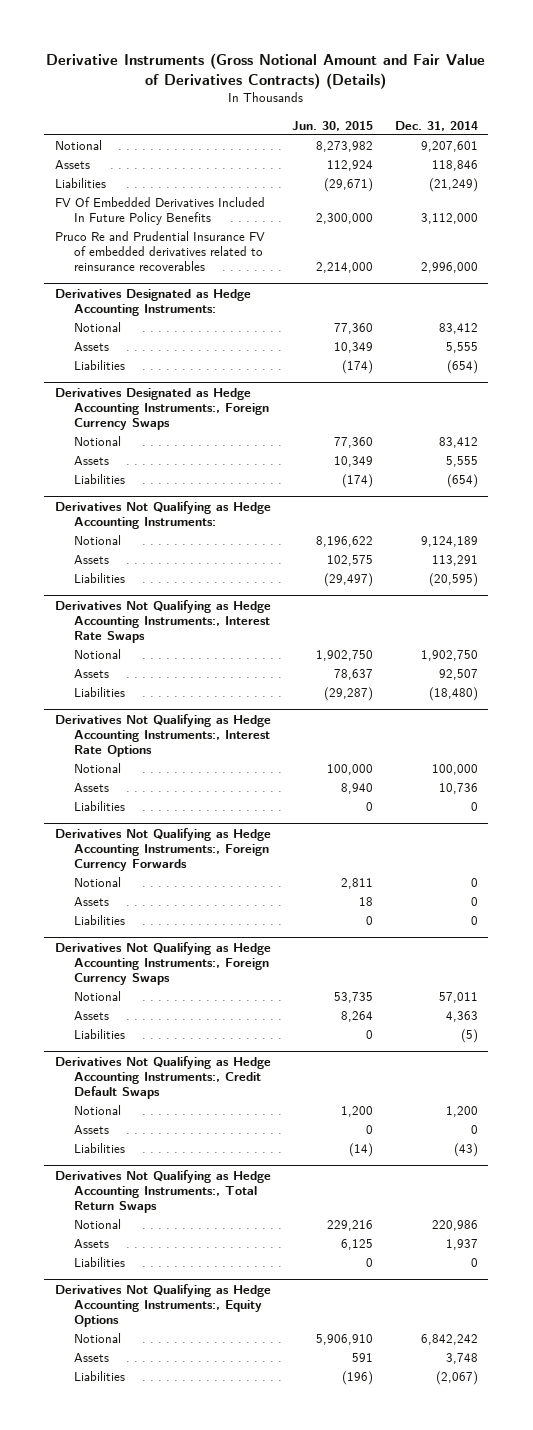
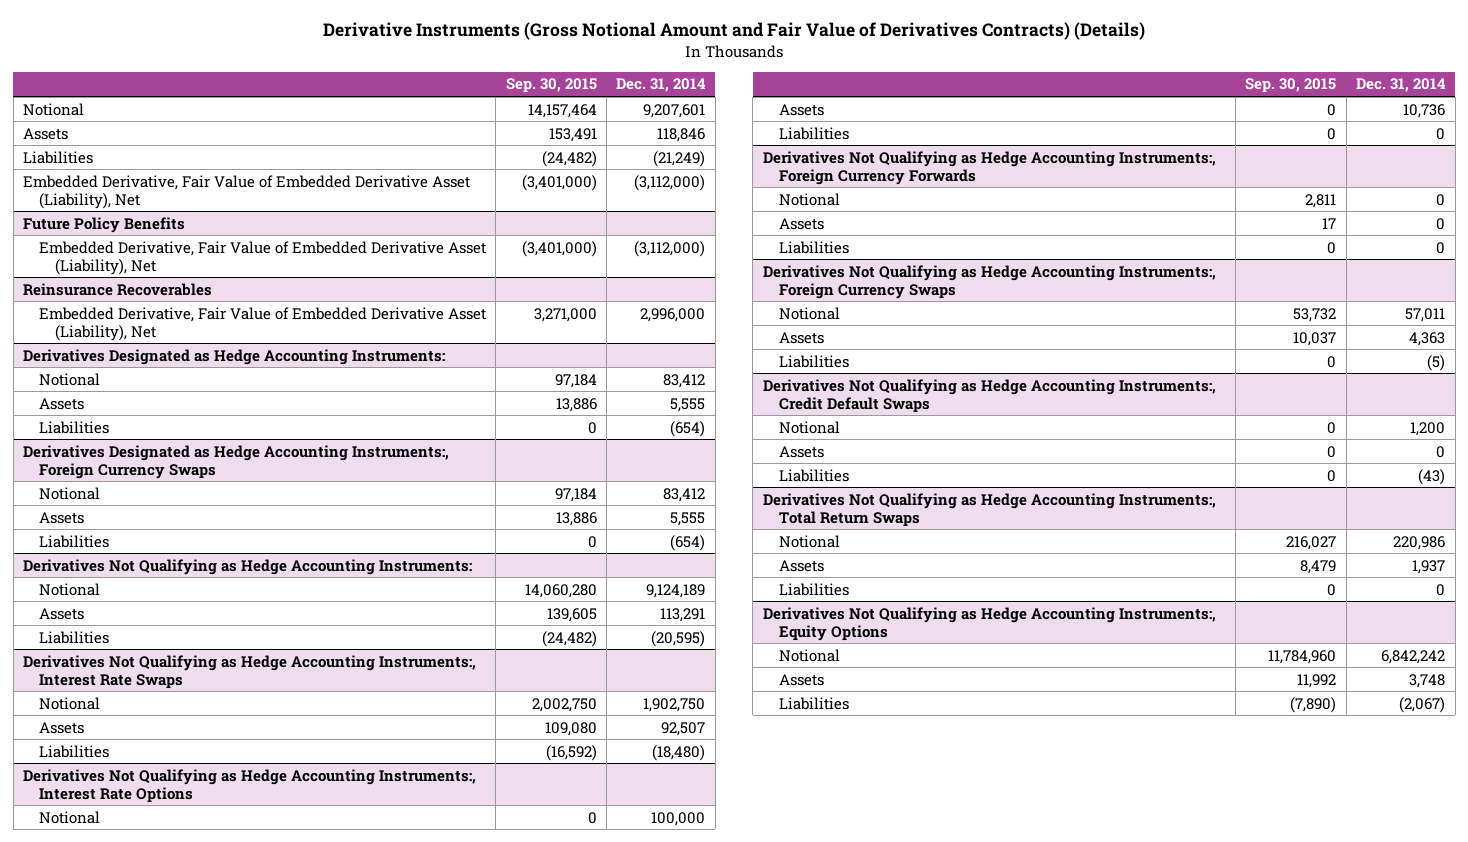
[292,120,374,131] Jun. 30, 2015 -> none
none -> [505,78,597,94] Sep. 30, 2015
[54,197,265,226] FV Of Embedded Derivatives Included In Future Policy Benefits -> none
none -> [22,174,470,209] Embedded Derivative, Fair Value of Embedded Derivative Asset (Liability), Net
none -> [22,216,185,233] Future Policy Benefits
none -> [38,240,486,275] Embedded Derivative, Fair Value of Embedded Derivative Asset (Liability), Net
none -> [22,282,212,296] Reinsurance Recoverables
[54,231,265,272] Pruco Re and Prudential Insurance FV of embedded derivatives related to reinsurance recoverables -> [38,306,486,341] Embedded Derivative, Fair Value of Embedded Derivative Asset (Liability), Net

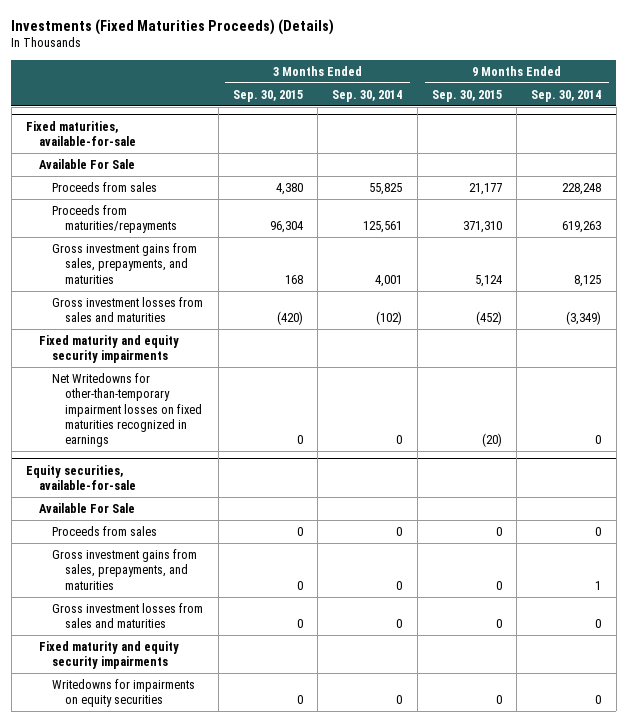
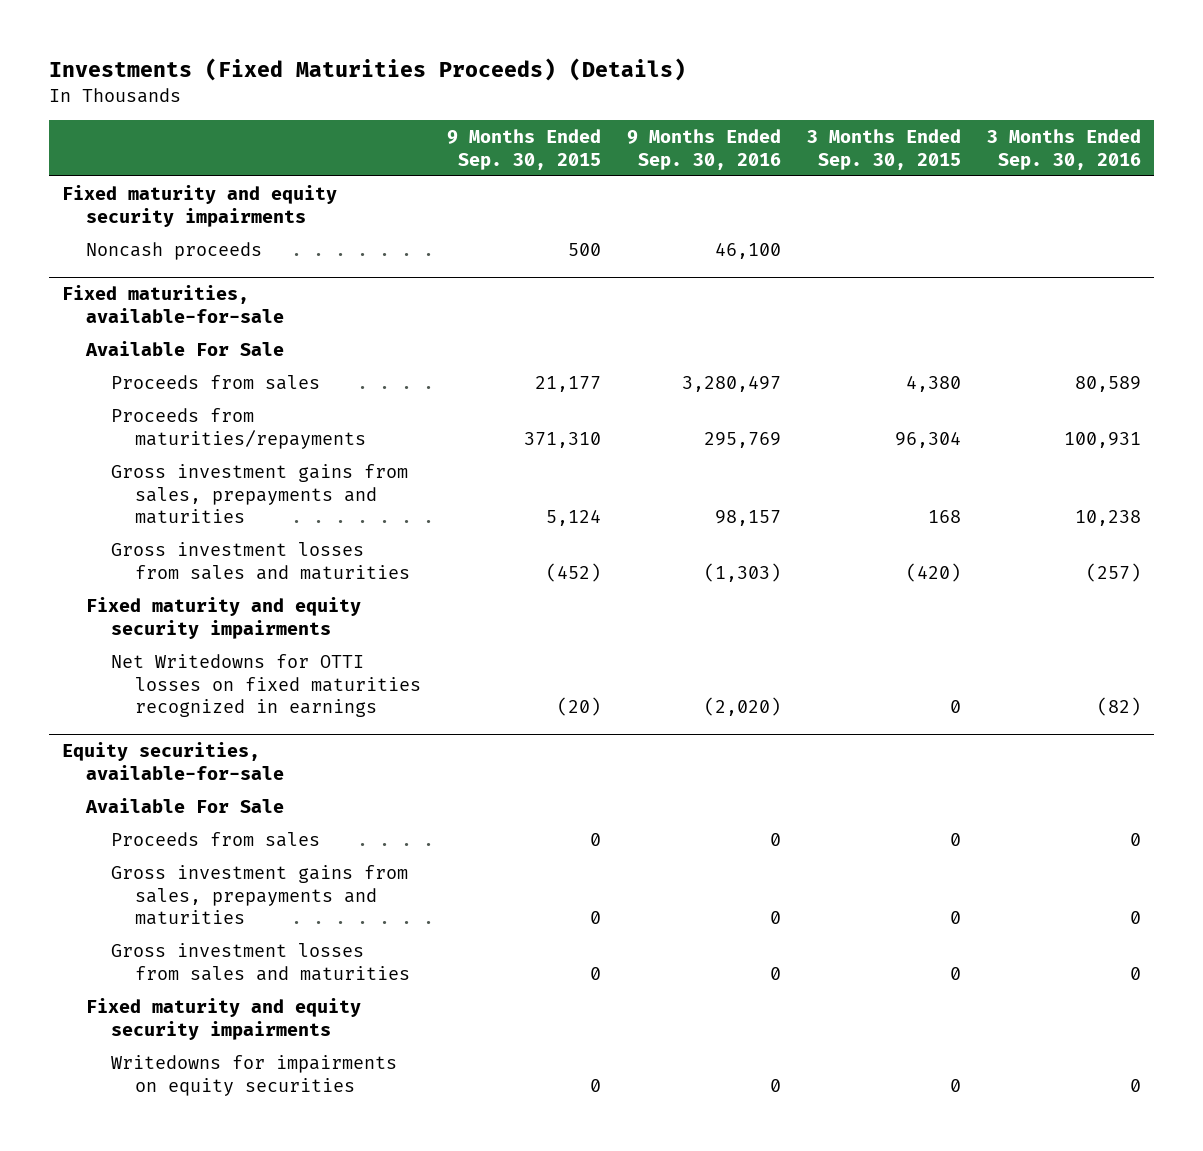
[332,89,403,102] Sep. 30, 2014 -> none
[531,89,602,102] Sep. 30, 2014 -> none
none -> [627,128,782,170] 9 Months Ended Sep. 30, 2016
none -> [987,128,1142,170] 3 Months Ended Sep. 30, 2016
none -> [61,184,337,227] Fixed maturity and equity security impairments
none -> [86,241,263,260] Noncash proceeds
[52,242,198,284] Gross investment gains from sales, prepayments, and maturities -> [110,463,408,525] Gross investment gains from sales, prepayments and maturities
[52,372,203,448] Net Writedowns for other-than-temporary impairment losses on fixed maturities recognized in earnings -> [110,653,422,718] Net Writedowns for OTTI losses on fixed maturities recognized in earnings
[52,548,198,590] Gross investment gains from sales, prepayments, and maturities -> [110,864,408,926] Gross investment gains from sales, prepayments and maturities

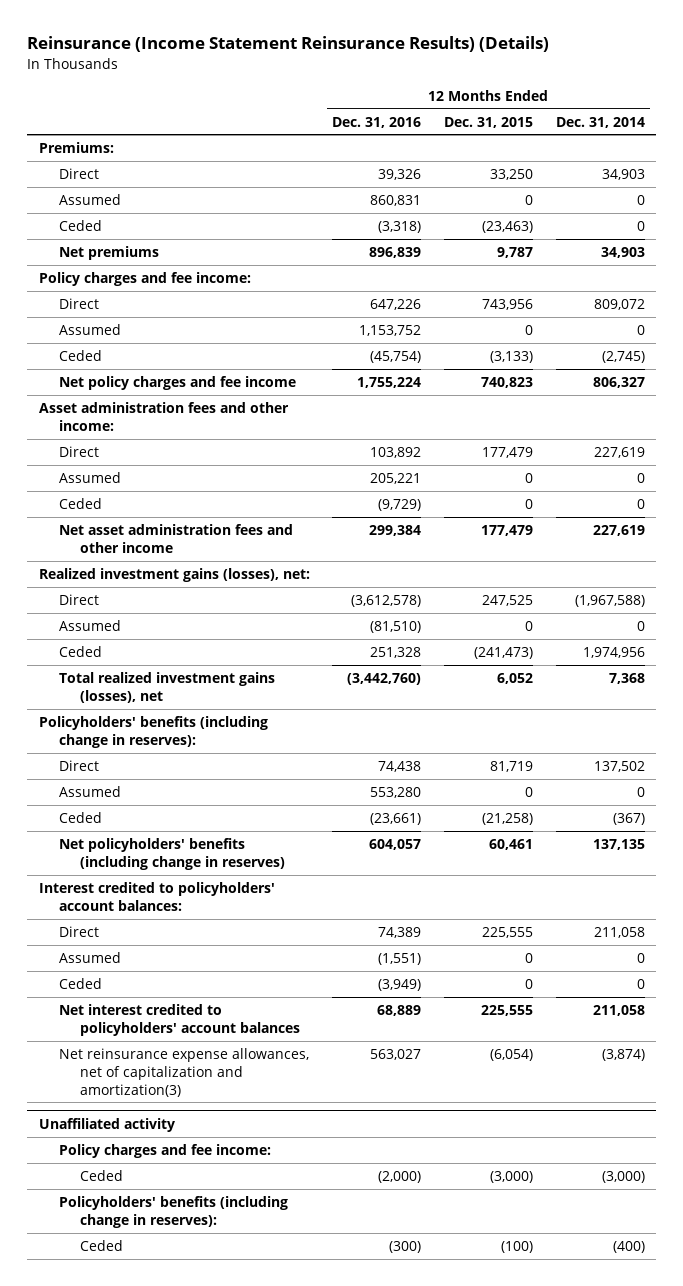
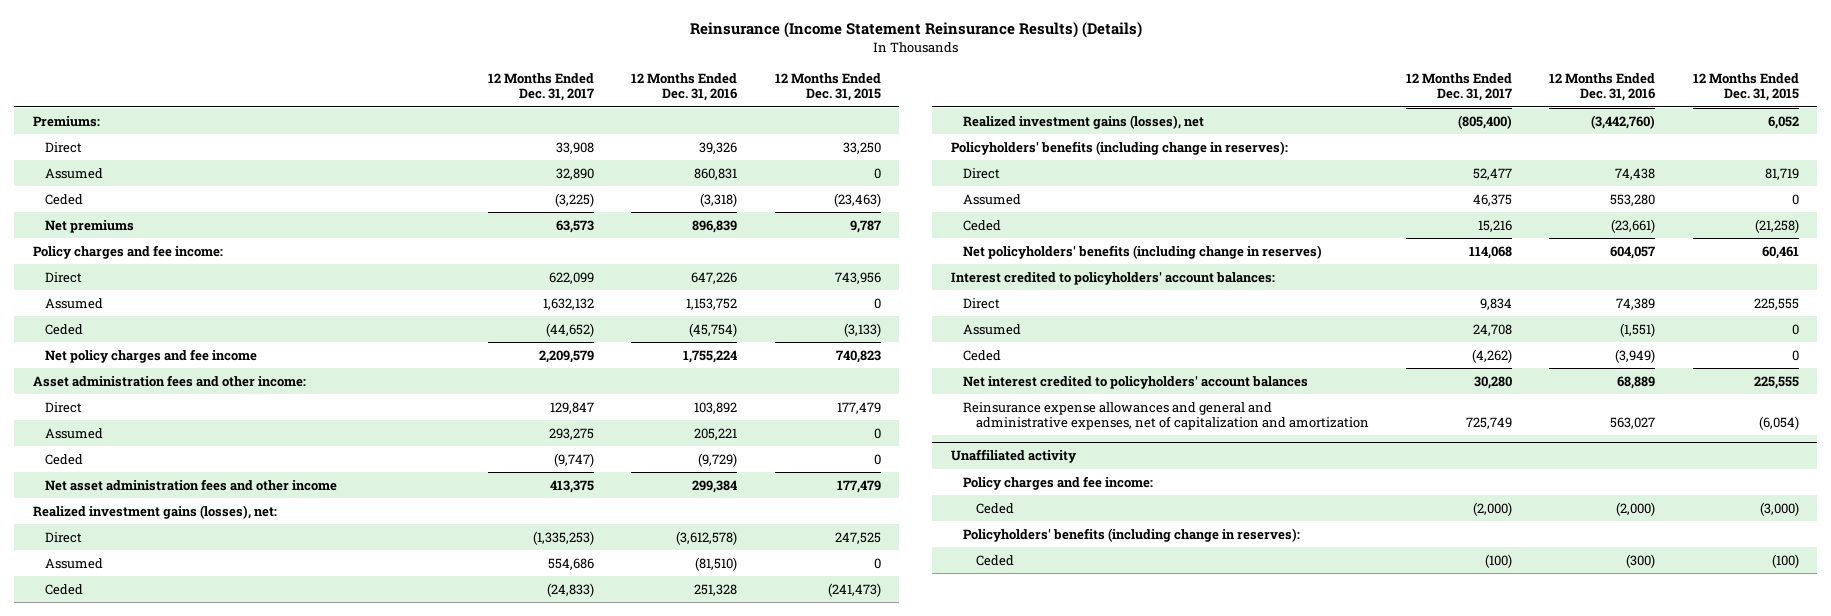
[555,116,645,128] Dec. 31, 2014 -> none
none -> [487,72,594,102] 12 Months Ended Dec. 31, 2017
[59,671,276,703] Total realized investment gains (losses), net -> [963,114,1205,129] Realized investment gains (losses), net
[59,1047,310,1097] Net reinsurance expense allowances, net of capitalization and amortization(3) -> [963,401,1369,431] Reinsurance expense allowances and general and administrative expenses, net of capitalization and amortization

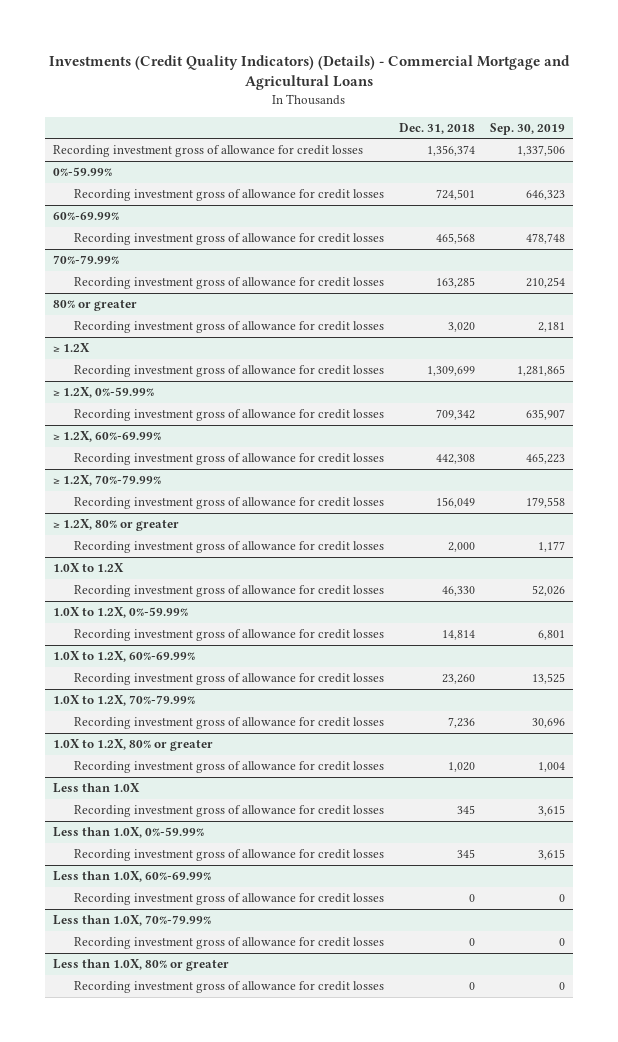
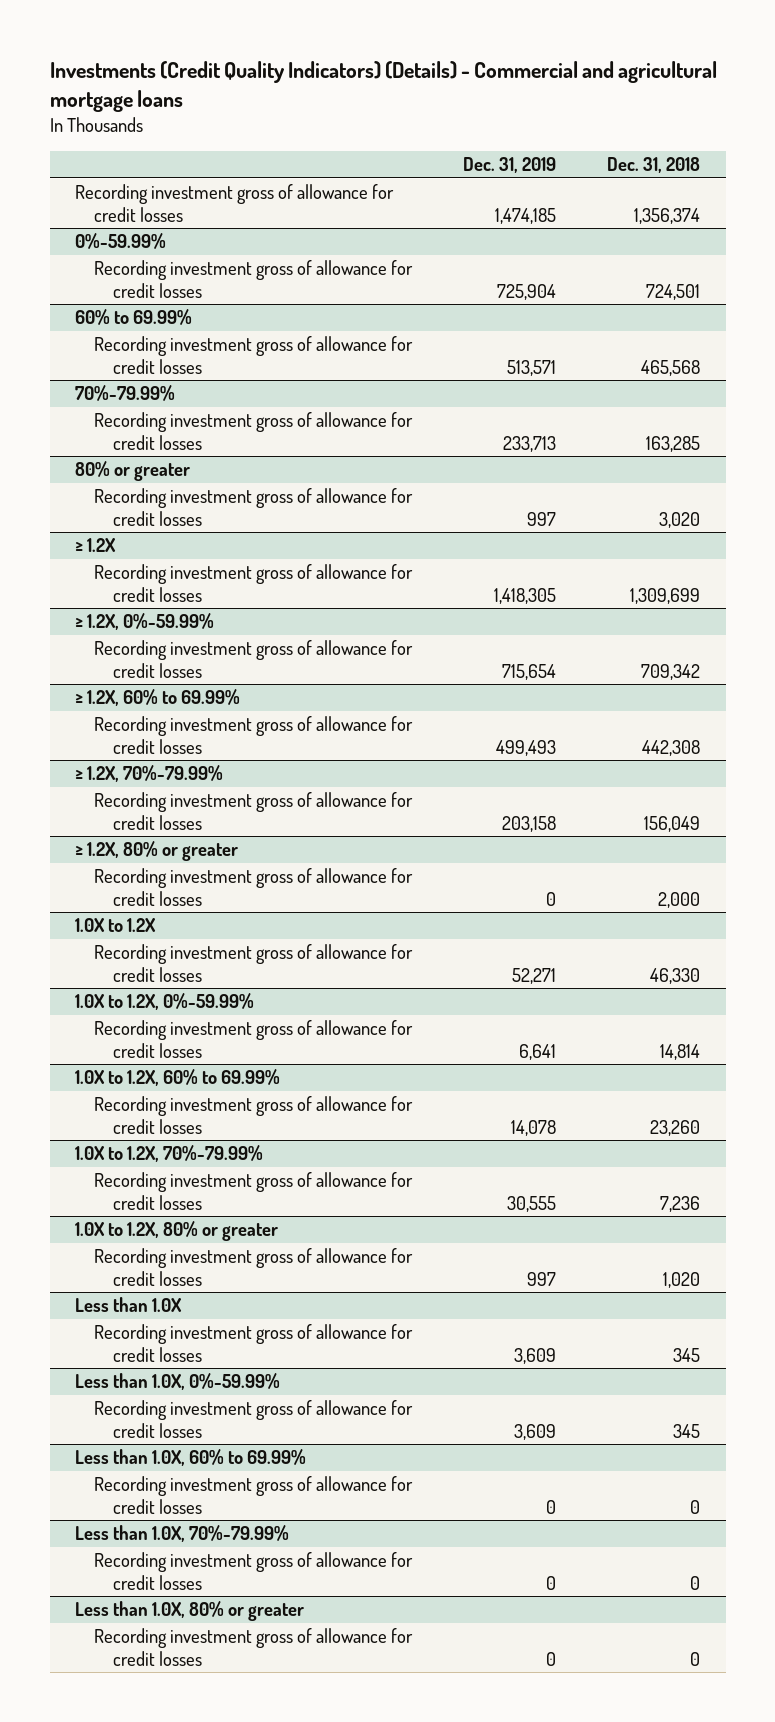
[49,54,571,90] Investments (Credit Quality Indicators) (Details) - Commercial Mortgage and Agricultural Loans -> [49,61,717,113] Investments (Credit Quality Indicators) (Details) - Commercial and agricultural mortgage loans
[490,122,566,135] Sep. 30, 2019 -> none
none -> [463,156,557,173] Dec. 31, 2019
[52,212,119,221] 60%-69.99% -> [75,309,193,326] 60% to 69.99%
[52,431,161,443] ≥ 1.2X, 60%-69.99% -> [75,689,241,707] ≥ 1.2X, 60% to 69.99%
[52,651,195,663] 1.0X to 1.2X, 60%-69.99% -> [75,1069,281,1087] 1.0X to 1.2X, 60% to 69.99%
[52,871,211,883] Less than 1.0X, 60%-69.99% -> [75,1449,307,1467] Less than 1.0X, 60% to 69.99%

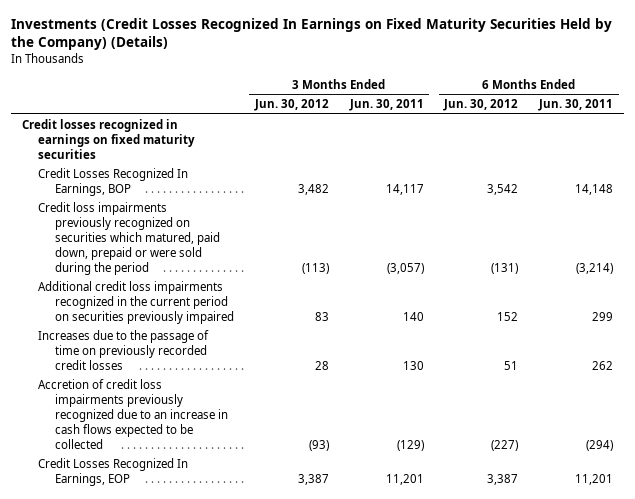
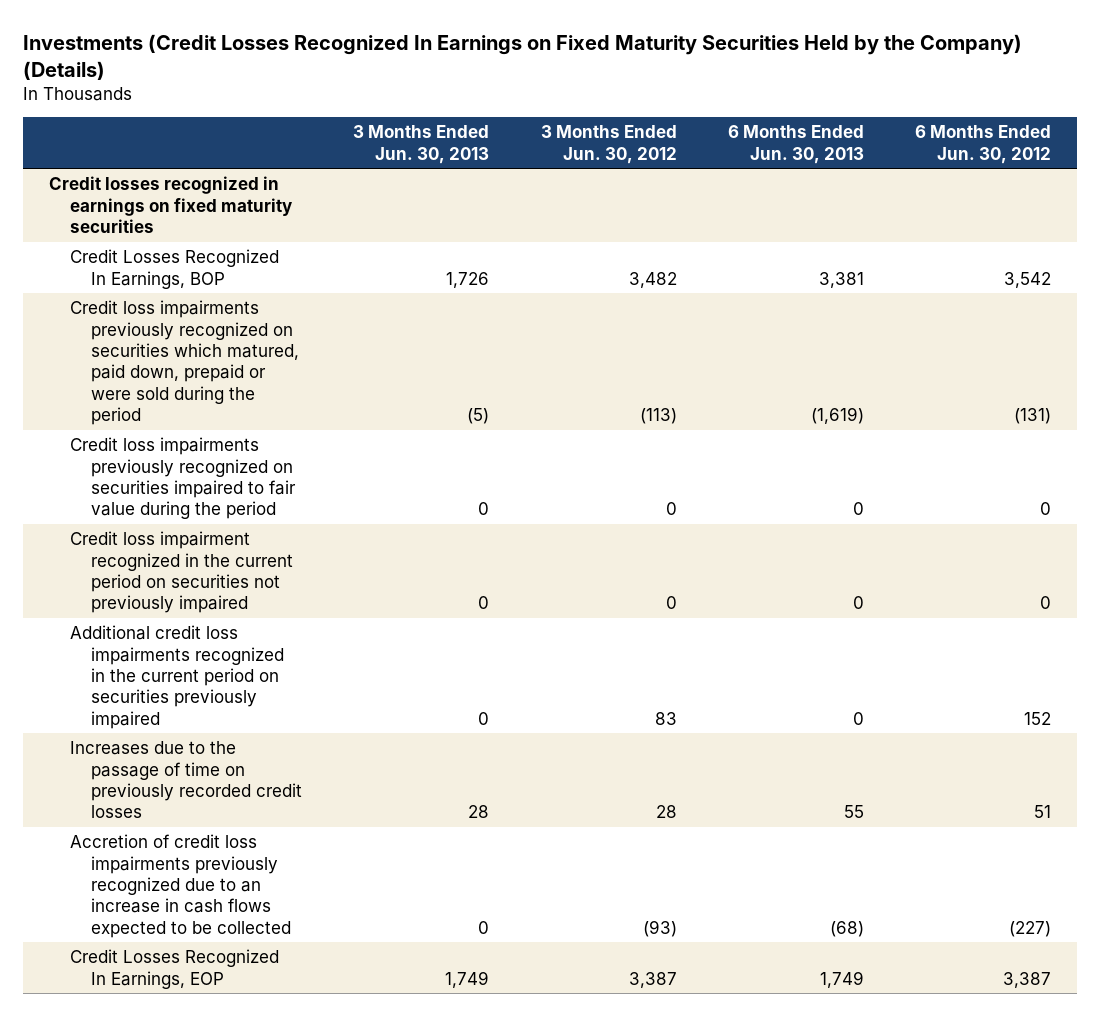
[348,99,424,112] Jun. 30, 2011 -> none
[538,99,614,112] Jun. 30, 2011 -> none
none -> [353,125,490,164] 3 Months Ended Jun. 30, 2013
none -> [727,125,864,164] 6 Months Ended Jun. 30, 2013
none -> [70,437,297,520] Credit loss impairments previously recognized on securities impaired to fair value during the period
none -> [70,531,294,614] Credit loss impairment recognized in the current period on securities not previously impaired

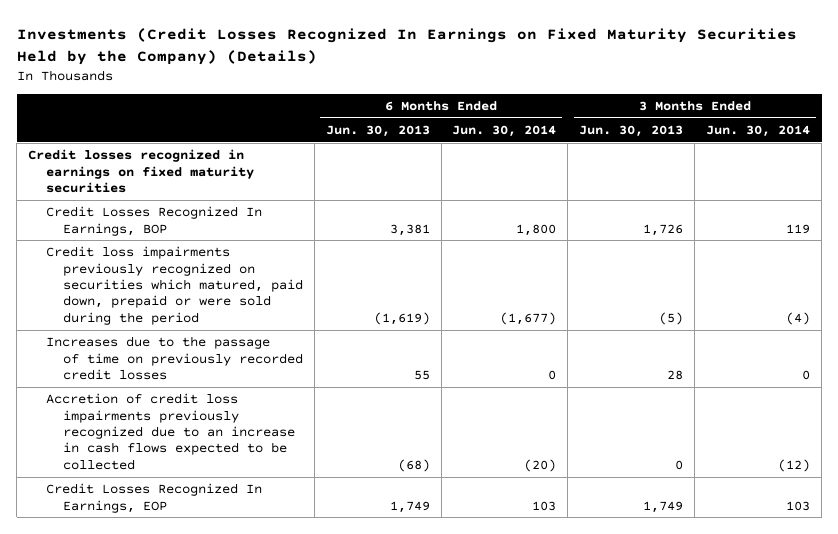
[540,125,677,164] 3 Months Ended Jun. 30, 2012 -> none
[915,125,1052,164] 6 Months Ended Jun. 30, 2012 -> none
none -> [452,124,557,137] Jun. 30, 2014
none -> [706,124,811,137] Jun. 30, 2014
[70,437,297,520] Credit loss impairments previously recognized on securities impaired to fair value during the period -> none
[70,531,294,614] Credit loss impairment recognized in the current period on securities not previously impaired -> none
[70,625,285,729] Additional credit loss impairments recognized in the current period on securities previously impaired -> none

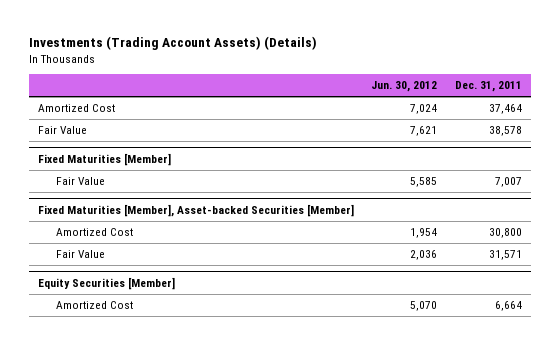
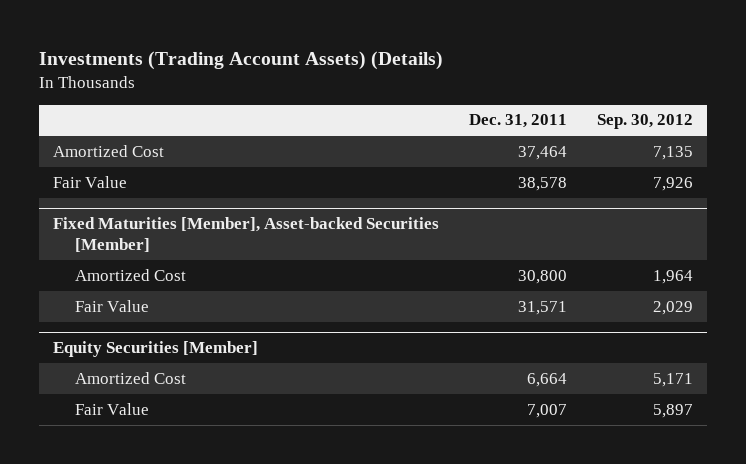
[371,81,438,93] Jun. 30, 2012 -> none
none -> [596,114,693,130] Sep. 30, 2012
[37,152,171,166] Fixed Maturities [Member] -> none
[55,176,105,185] Fair Value -> none
none -> [75,402,150,415] Fair Value

